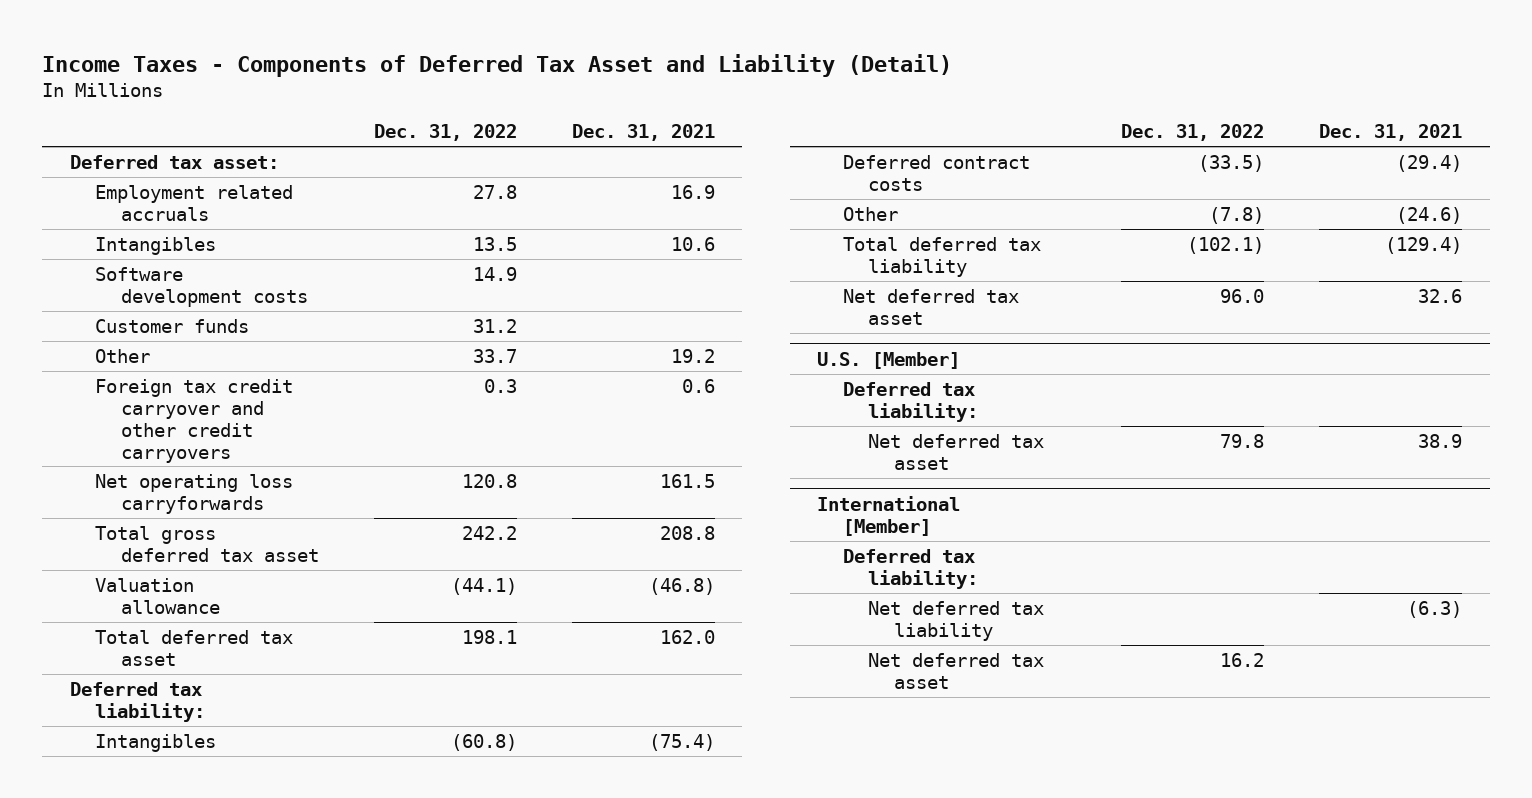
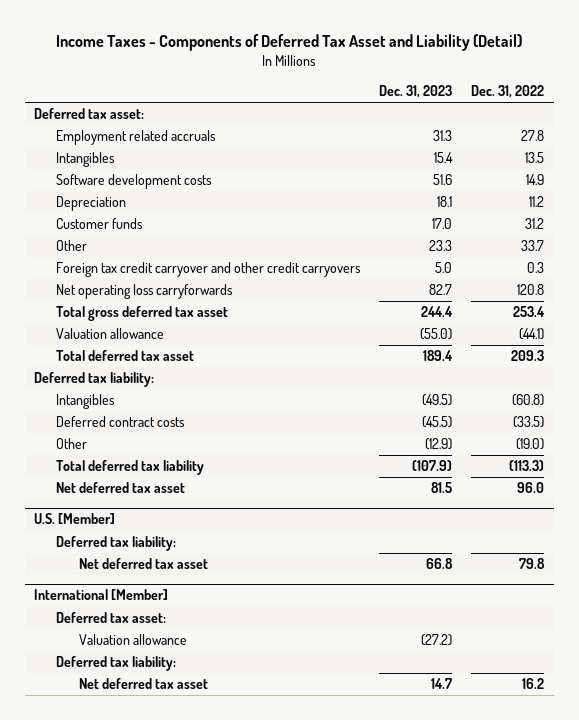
[571,124,715,142] Dec. 31, 2021 -> none
none -> [379,85,453,99] Dec. 31, 2023
none -> [56,196,127,212] Depreciation
[461,525,517,540] 242.2 -> [513,306,546,318] 253.4
[461,629,517,644] 198.1 -> [511,350,545,362] 209.3
[1209,206,1265,224] (7.8) -> [516,438,545,451] (19.0)
[1187,236,1265,254] (102.1) -> [509,460,545,472] (113.3)
none -> [56,612,167,624] Deferred tax asset:
none -> [78,634,187,646] Valuation allowance
[868,600,1045,641] Net deferred tax liability -> none

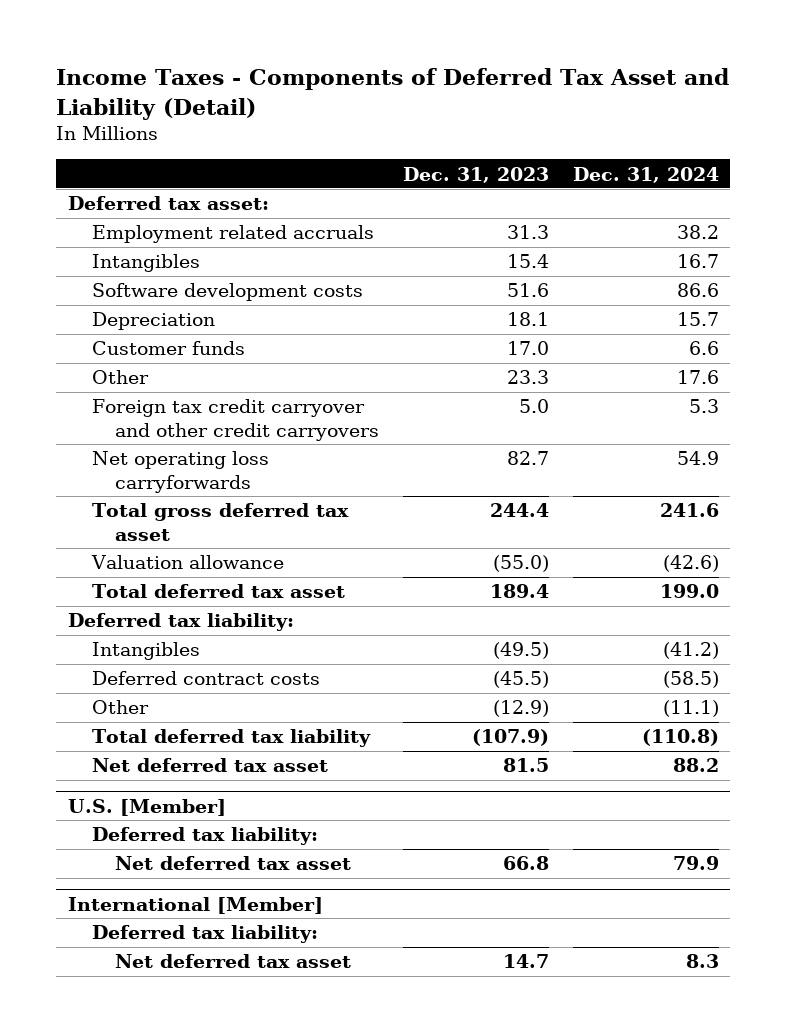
[471,85,545,99] Dec. 31, 2022 -> none
none -> [572,166,719,183] Dec. 31, 2024
[56,612,167,624] Deferred tax asset: -> none
[78,634,187,646] Valuation allowance -> none

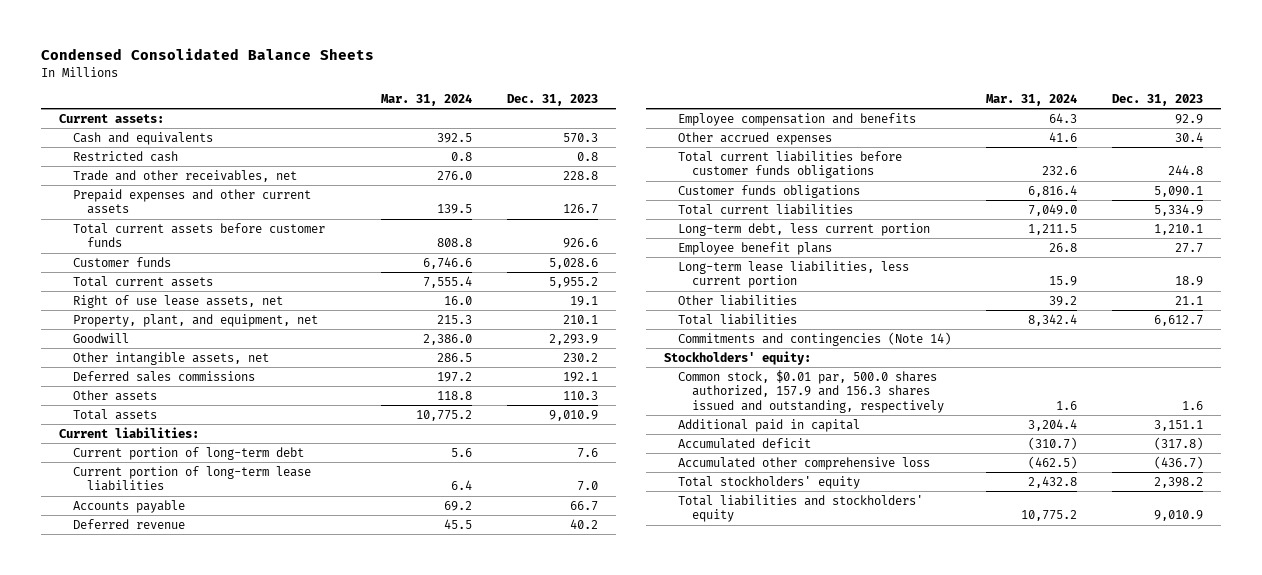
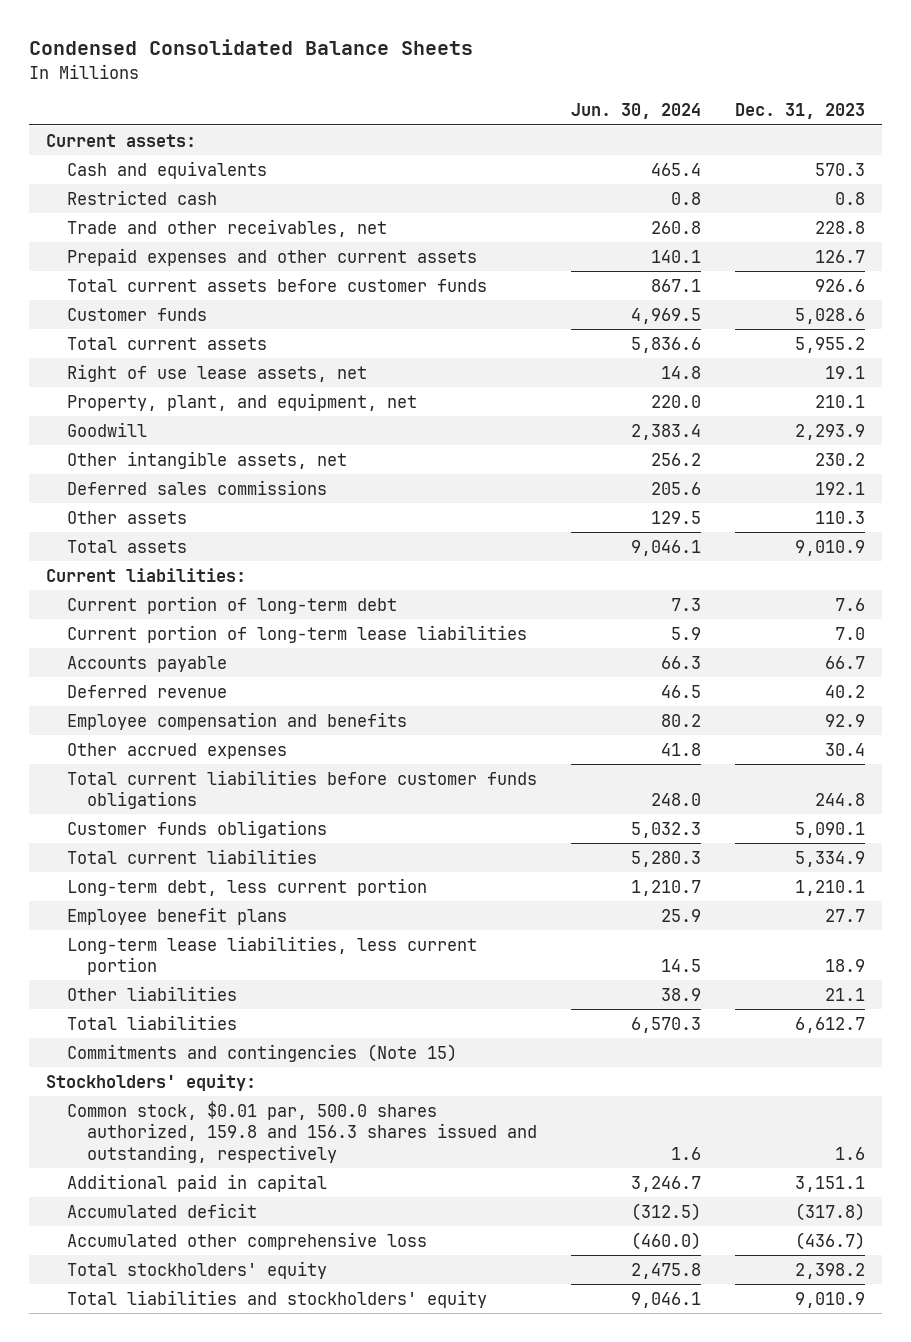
[381,93,473,106] Mar. 31, 2024 -> none
none -> [571,103,702,120] Jun. 30, 2024
[678,331,952,346] Commitments and contingencies (Note 14) -> [66,1043,457,1062] Commitments and contingencies (Note 15)
[678,369,945,413] Common stock, $0.01 par, 500.0 shares authorized, 157.9 and 156.3 shares issued and outstanding, respectively -> [66,1100,538,1163] Common stock, $0.01 par, 500.0 shares authorized, 159.8 and 156.3 shares issued and outstanding, respectively

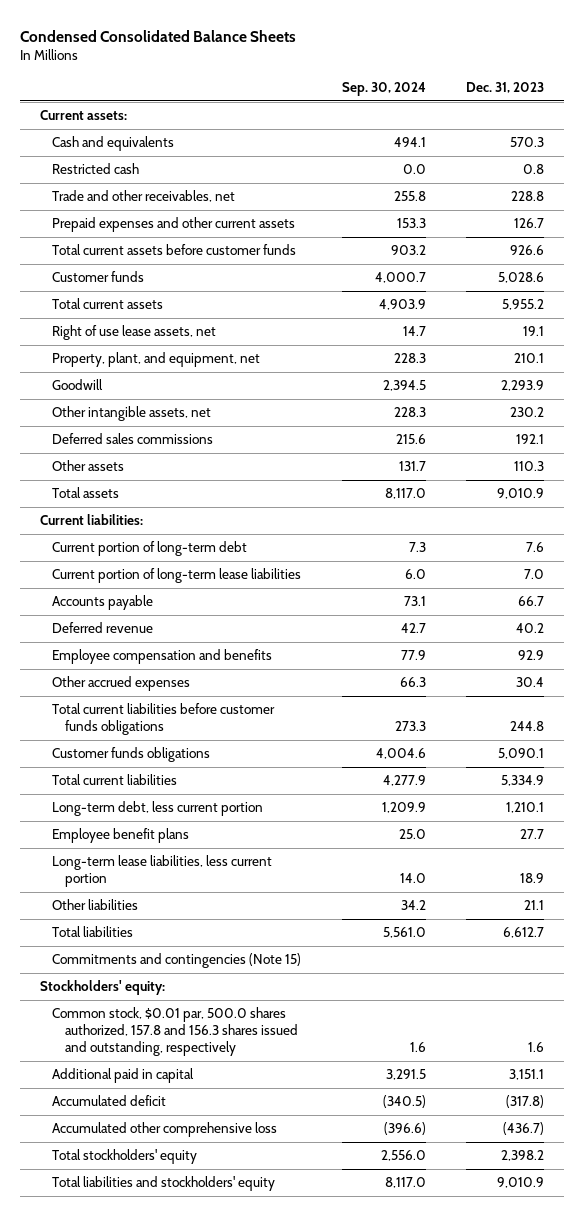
[571,103,702,120] Jun. 30, 2024 -> none
none -> [341,82,426,97] Sep. 30, 2024
[66,1100,538,1163] Common stock, $0.01 par, 500.0 shares authorized, 159.8 and 156.3 shares issued and outstanding, respectively -> [52,1007,298,1056] Common stock, $0.01 par, 500.0 shares authorized, 157.8 and 156.3 shares issued and outstanding, respectively

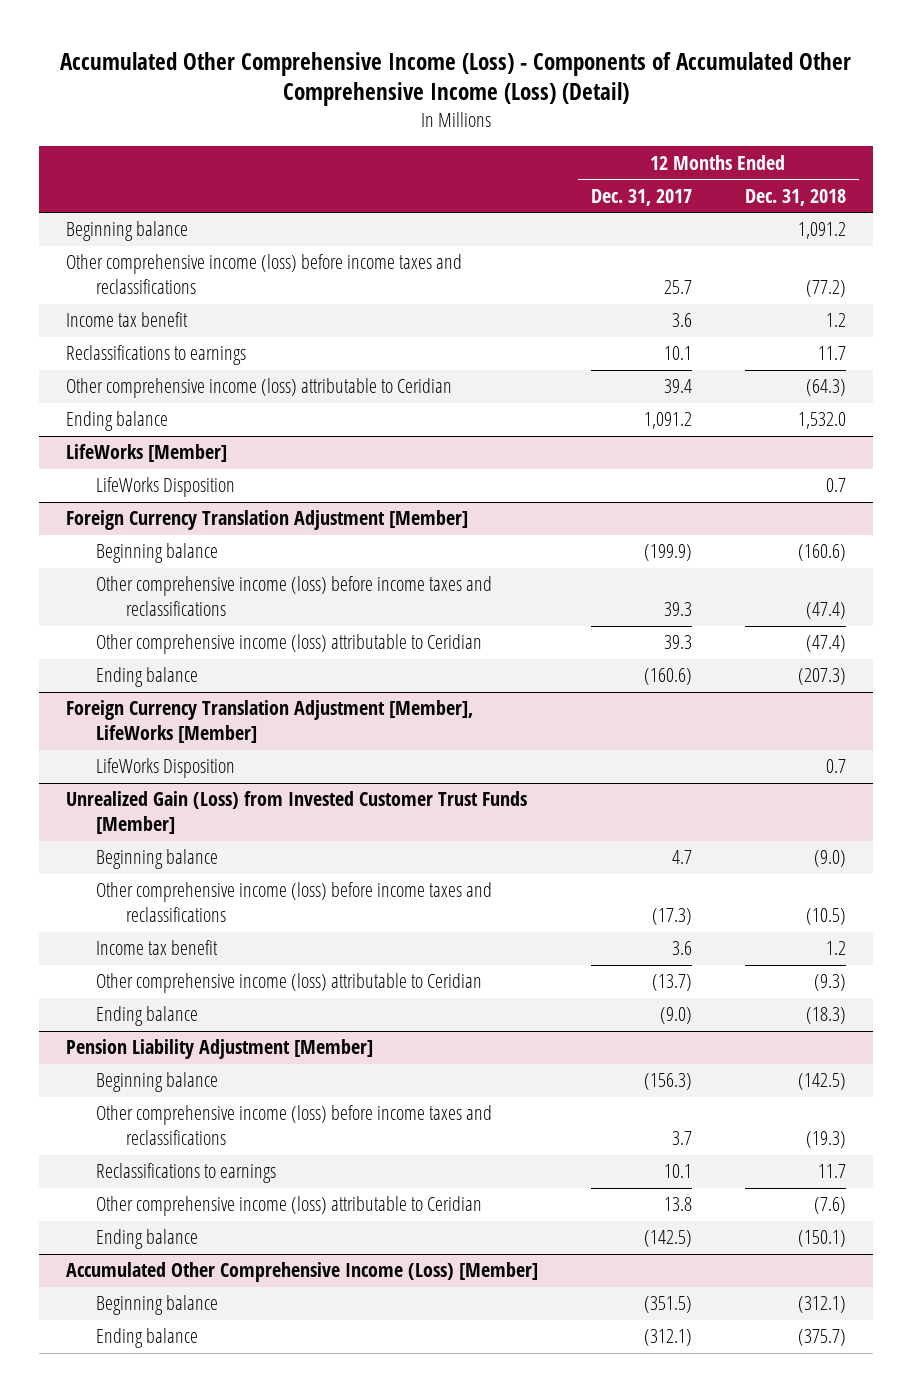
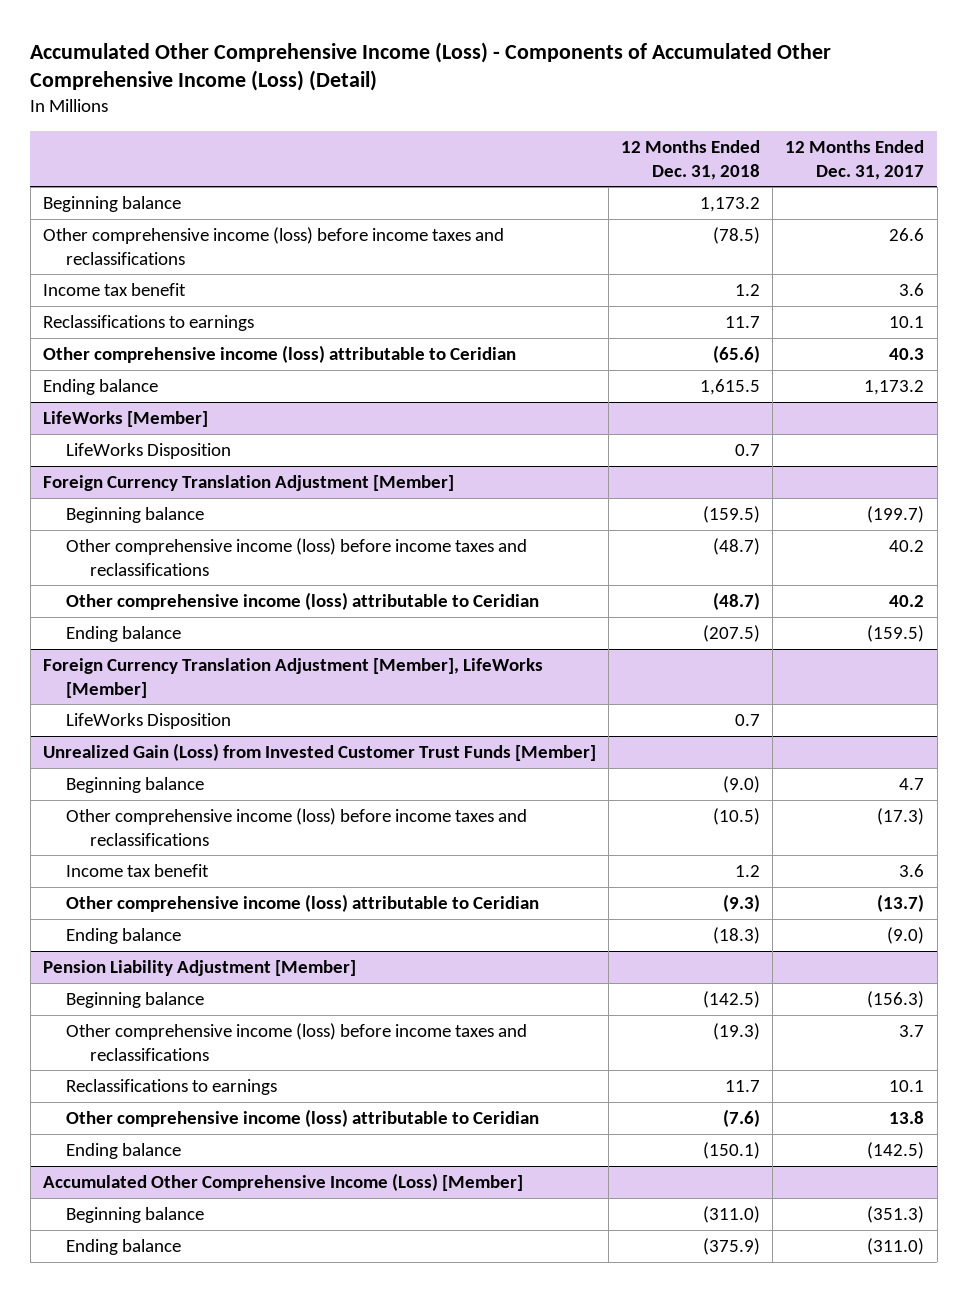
[798,222,847,240] 1,091.2 -> [700,196,761,212] 1,173.2
[663,280,692,295] 25.7 -> [889,227,925,241] 26.6
[806,280,847,298] (77.2) -> [713,226,761,244] (78.5)
[663,379,692,394] 39.4 -> [889,347,925,360] 40.3
[806,379,847,397] (64.3) -> [713,344,761,363] (65.6)
[643,412,692,430] 1,091.2 -> [864,379,925,395] 1,173.2
[798,412,847,430] 1,532.0 -> [700,378,761,395] 1,615.5
[643,544,692,562] (199.9) -> [867,505,925,523] (199.7)
[798,544,847,562] (160.6) -> [703,505,761,523] (159.5)
[663,602,692,617] 39.3 -> [889,539,925,552] 40.2
[806,602,847,620] (47.4) -> [713,537,761,555] (48.7)
[663,635,692,650] 39.3 -> [889,594,925,607] 40.2
[806,635,847,653] (47.4) -> [713,591,761,610] (48.7)
[643,668,692,686] (160.6) -> [867,624,925,642] (159.5)
[798,668,847,686] (207.3) -> [703,624,761,642] (207.5)
[643,1296,692,1314] (351.5) -> [867,1205,925,1223] (351.3)
[798,1296,847,1314] (312.1) -> [703,1205,761,1223] (311.0)
[643,1329,692,1347] (312.1) -> [867,1237,925,1255] (311.0)
[798,1329,847,1347] (375.7) -> [703,1237,761,1255] (375.9)

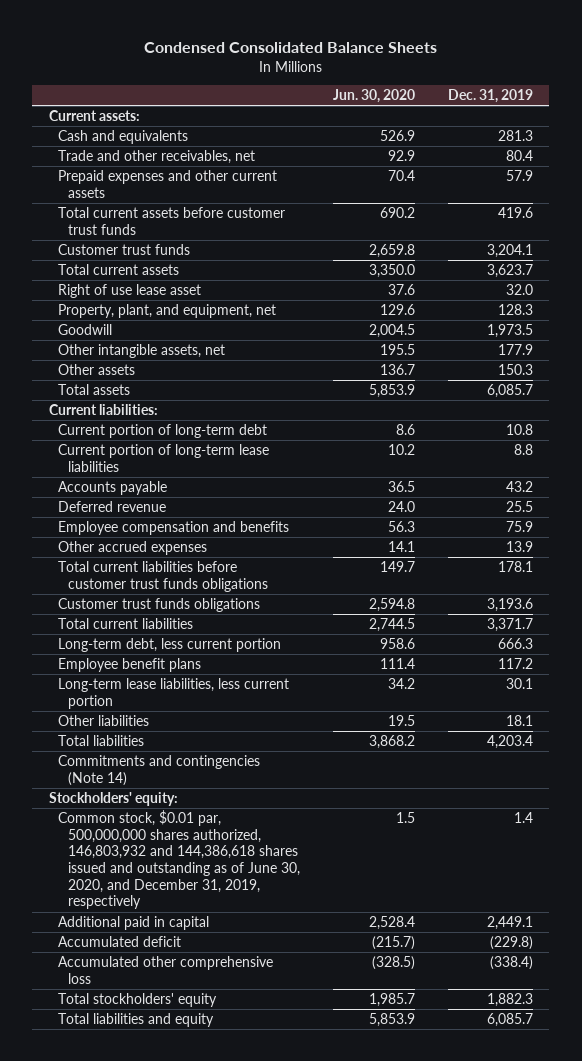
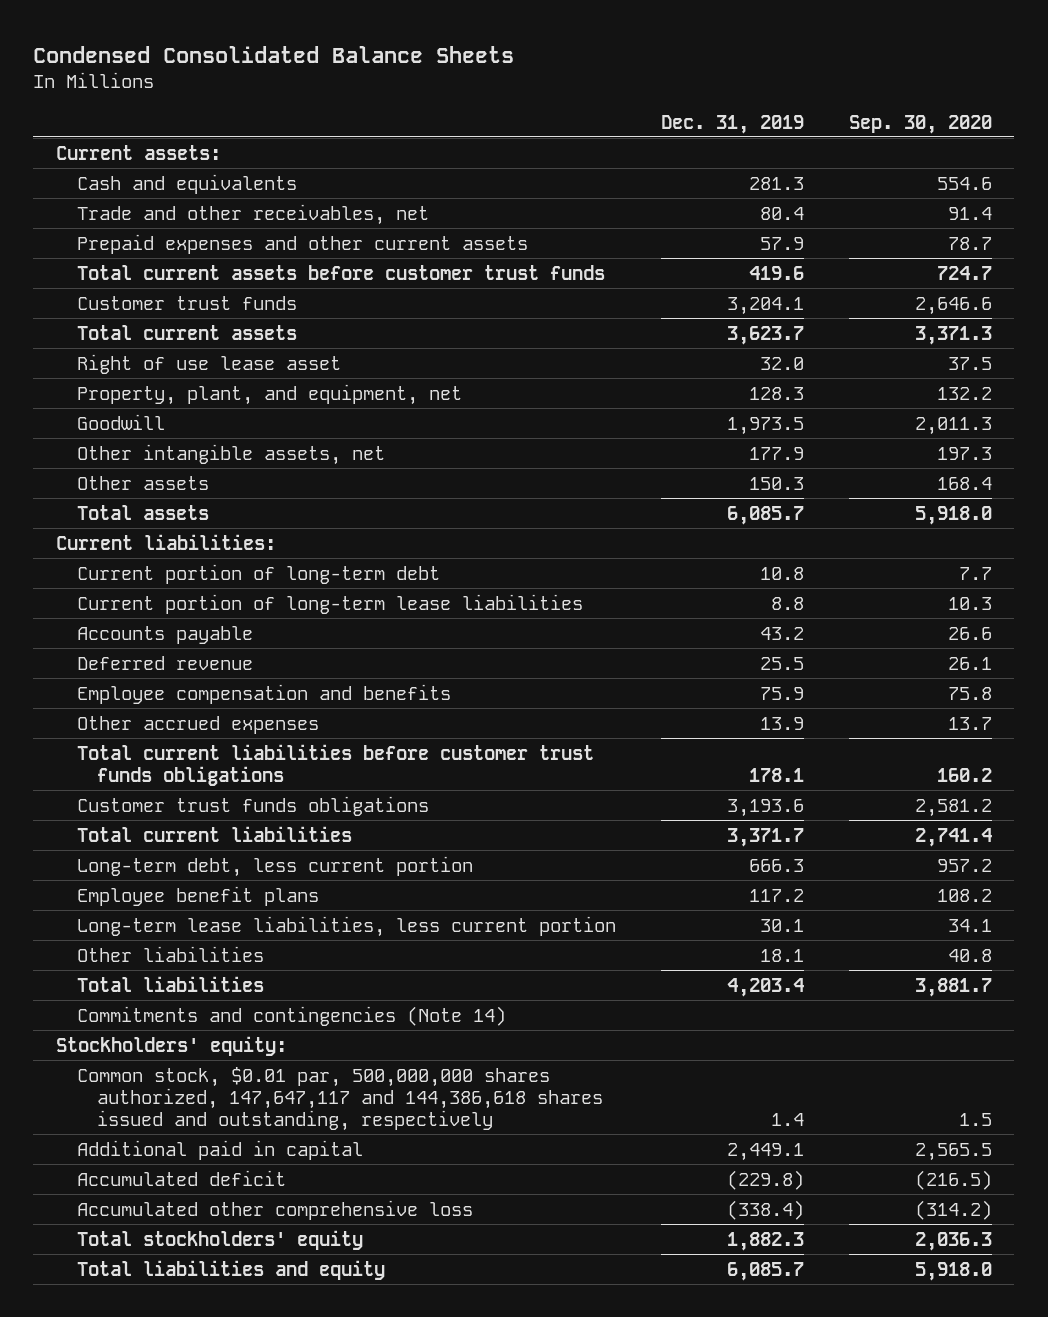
[332,89,415,104] Jun. 30, 2020 -> none
none -> [848,114,992,134] Sep. 30, 2020
[58,810,300,910] Common stock, $0.01 par, 500,000,000 shares authorized, 146,803,932 and 144,386,618 shares issued and outstanding as of June 30, 2020, and December 31, 2019, respectively -> [76,1066,604,1131] Common stock, $0.01 par, 500,000,000 shares authorized, 147,647,117 and 144,386,618 shares issued and outstanding, respectively

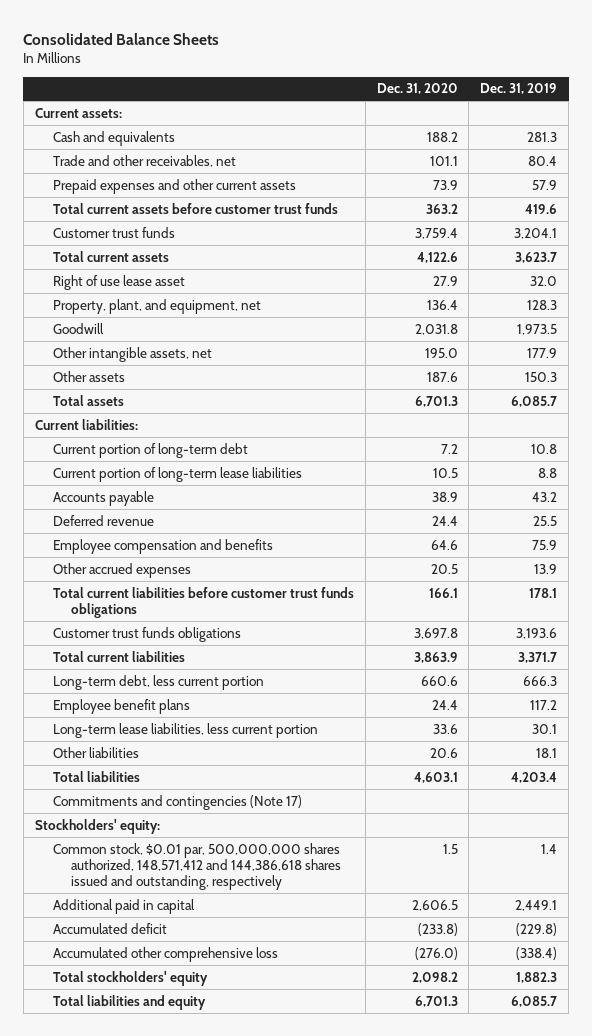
[33,45,515,63] Condensed Consolidated Balance Sheets -> [23,32,220,45] Consolidated Balance Sheets
[848,114,992,134] Sep. 30, 2020 -> none
none -> [376,83,458,95] Dec. 31, 2020
[76,1005,506,1026] Commitments and contingencies (Note 14) -> [52,794,302,810] Commitments and contingencies (Note 17)
[76,1066,604,1131] Common stock, $0.01 par, 500,000,000 shares authorized, 147,647,117 and 144,386,618 shares issued and outstanding, respectively -> [52,842,341,890] Common stock, $0.01 par, 500,000,000 shares authorized, 148,571,412 and 144,386,618 shares issued and outstanding, respectively

